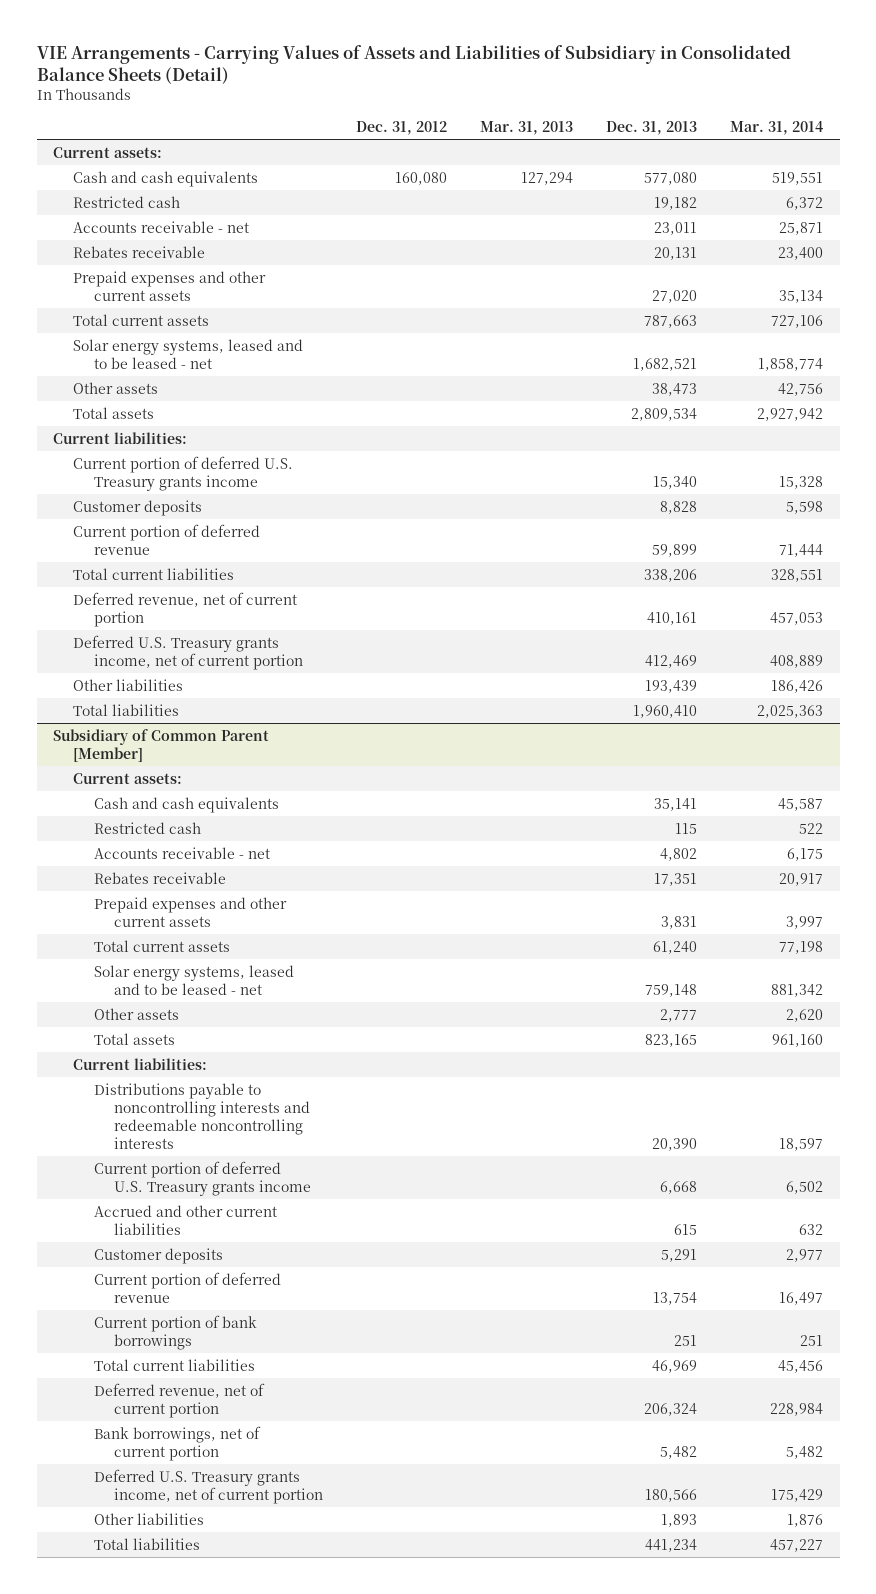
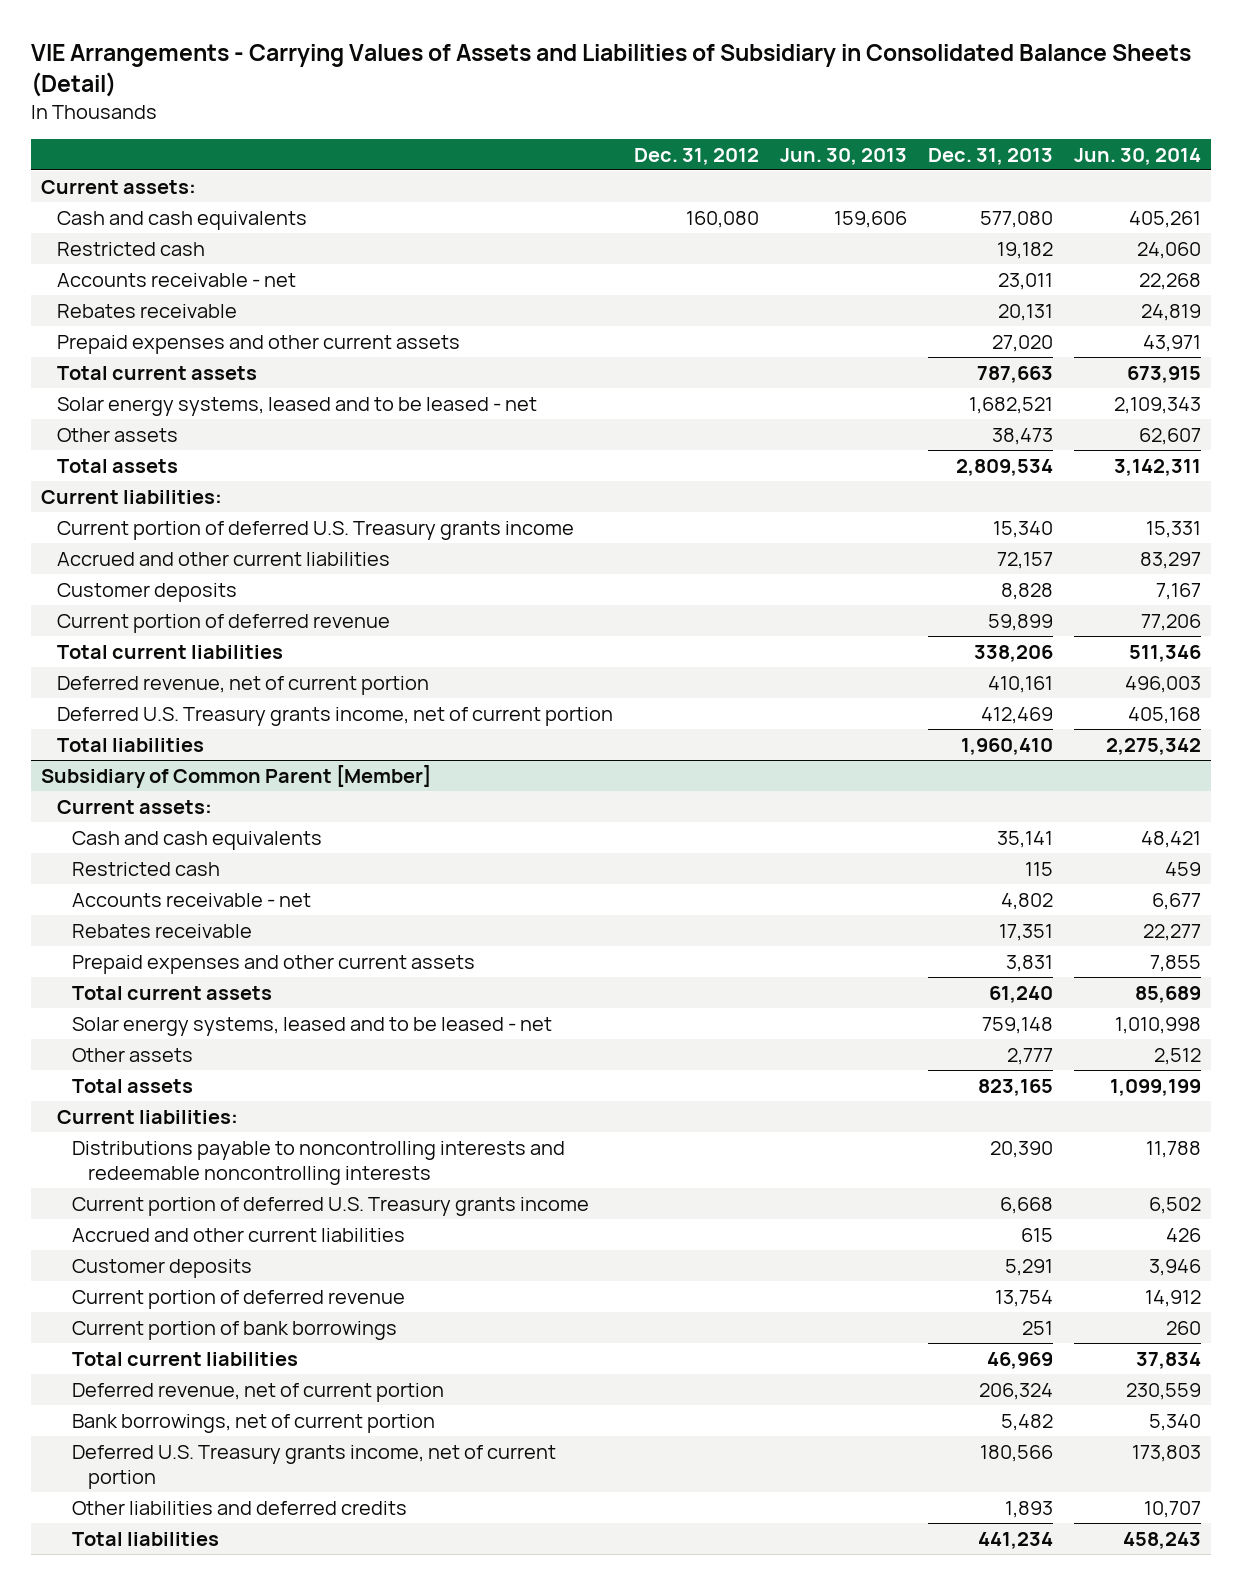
[479,120,573,135] Mar. 31, 2013 -> none
[730,120,824,135] Mar. 31, 2014 -> none
none -> [779,147,907,165] Jun. 30, 2013
none -> [1073,147,1201,165] Jun. 30, 2014
none -> [56,551,390,566] Accrued and other current liabilities
[73,678,184,691] Other liabilities -> none
[93,1512,204,1525] Other liabilities -> [72,1500,408,1515] Other liabilities and deferred credits

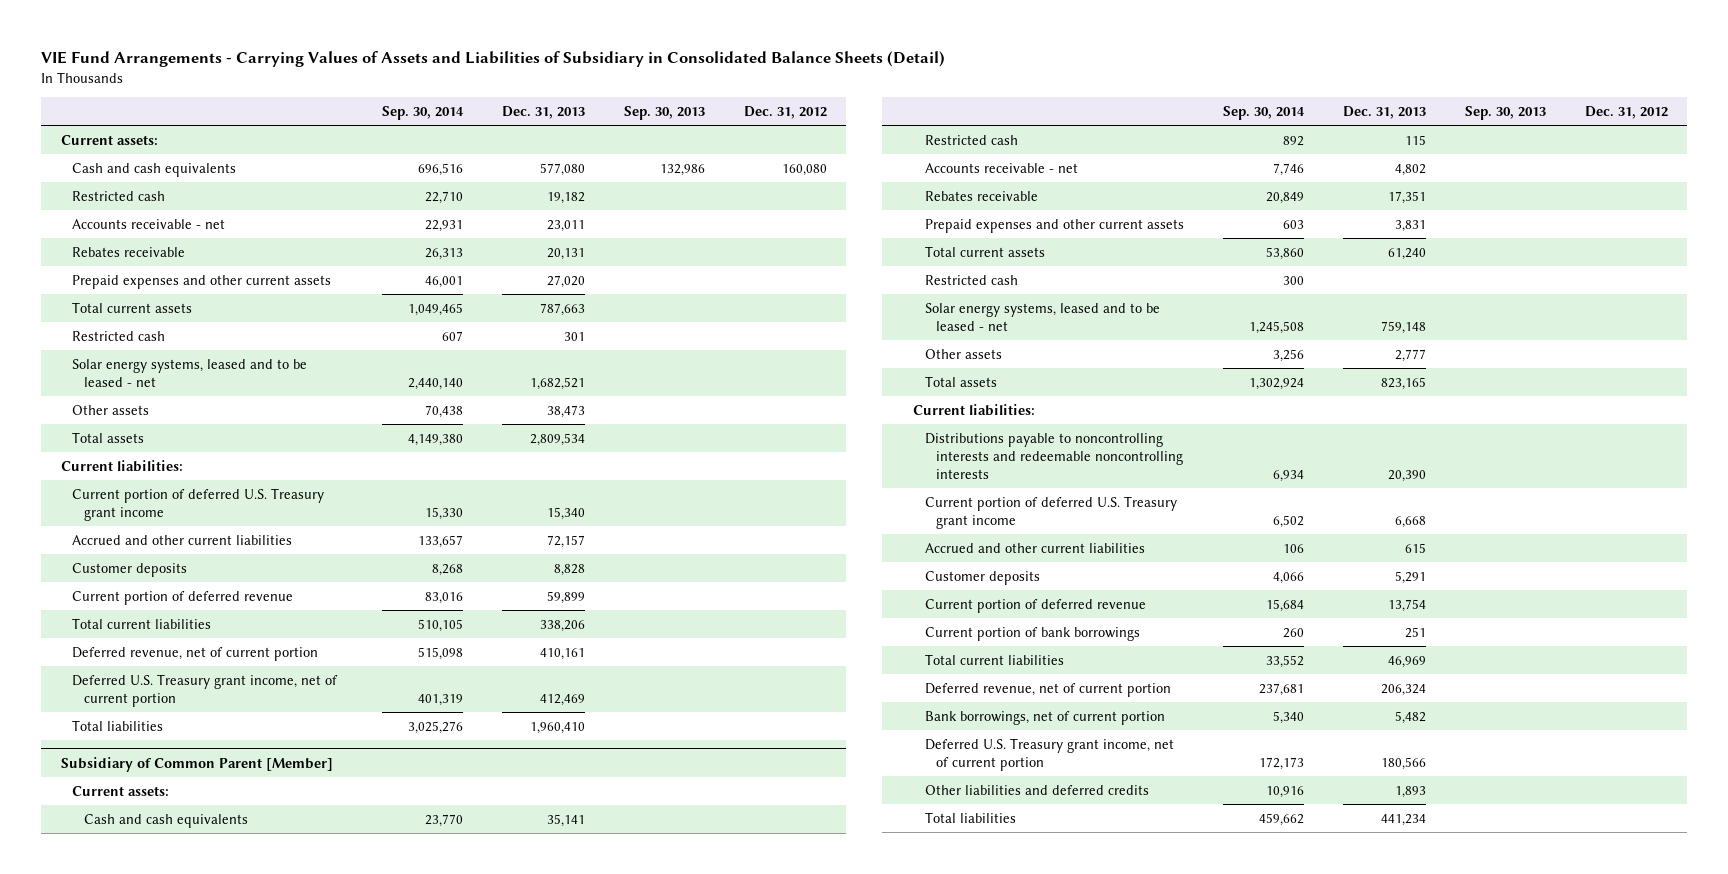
[30,44,1191,98] VIE Arrangements - Carrying Values of Assets and Liabilities of Subsidiary in Consolidated Balance Sheets (Detail) -> [41,51,946,68] VIE Fund Arrangements - Carrying Values of Assets and Liabilities of Subsidiary in Consolidated Balance Sheets (Detail)
[779,147,907,165] Jun. 30, 2013 -> none
[1073,147,1201,165] Jun. 30, 2014 -> none
none -> [381,105,464,120] Sep. 30, 2014
none -> [623,105,705,120] Sep. 30, 2013
none -> [72,330,166,341] Restricted cash
[56,520,574,540] Current portion of deferred U.S. Treasury grants income -> [72,487,325,521] Current portion of deferred U.S. Treasury grant income
[56,706,613,726] Deferred U.S. Treasury grants income, net of current portion -> [72,673,339,707] Deferred U.S. Treasury grant income, net of current portion
none -> [924,274,1018,285] Restricted cash
[72,1196,590,1216] Current portion of deferred U.S. Treasury grants income -> [924,495,1177,529] Current portion of deferred U.S. Treasury grant income
[72,1444,557,1489] Deferred U.S. Treasury grants income, net of current portion -> [924,737,1174,771] Deferred U.S. Treasury grant income, net of current portion

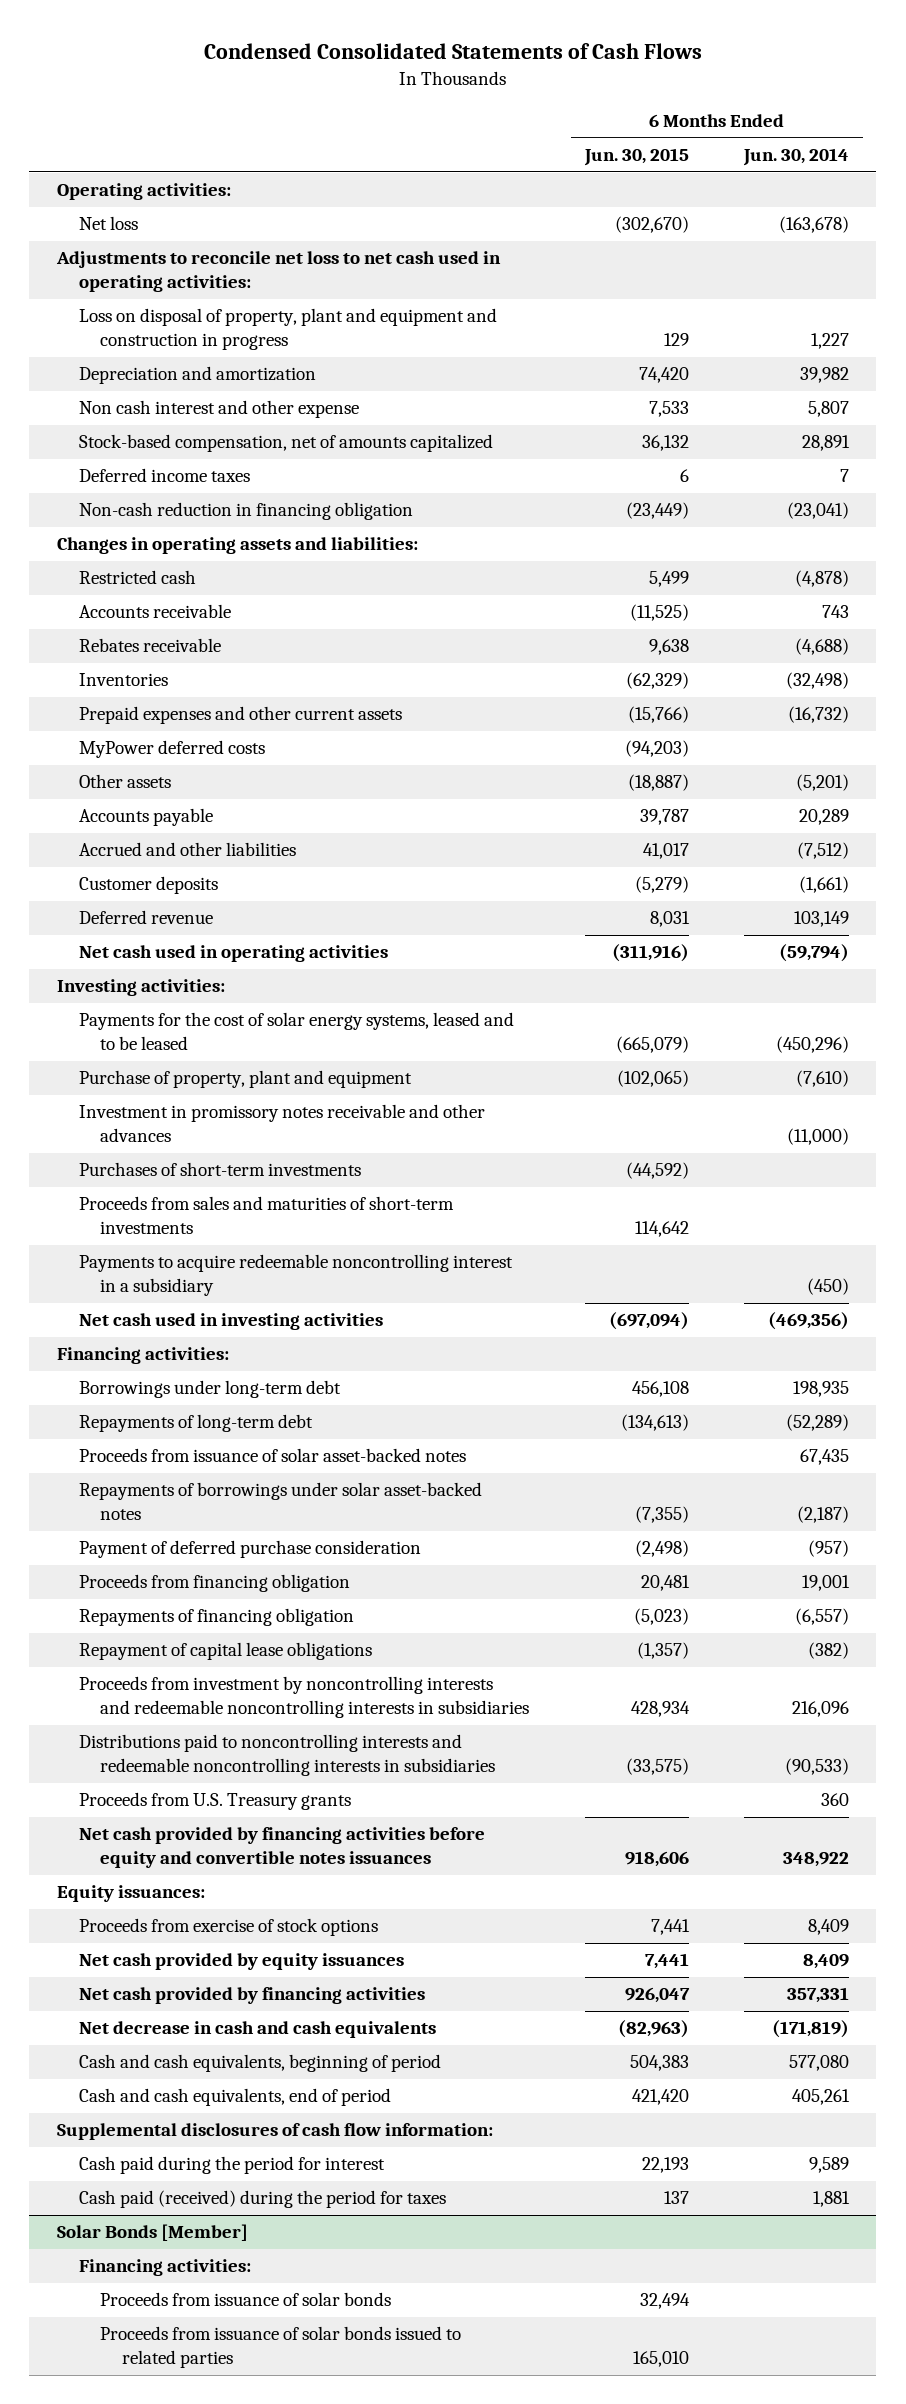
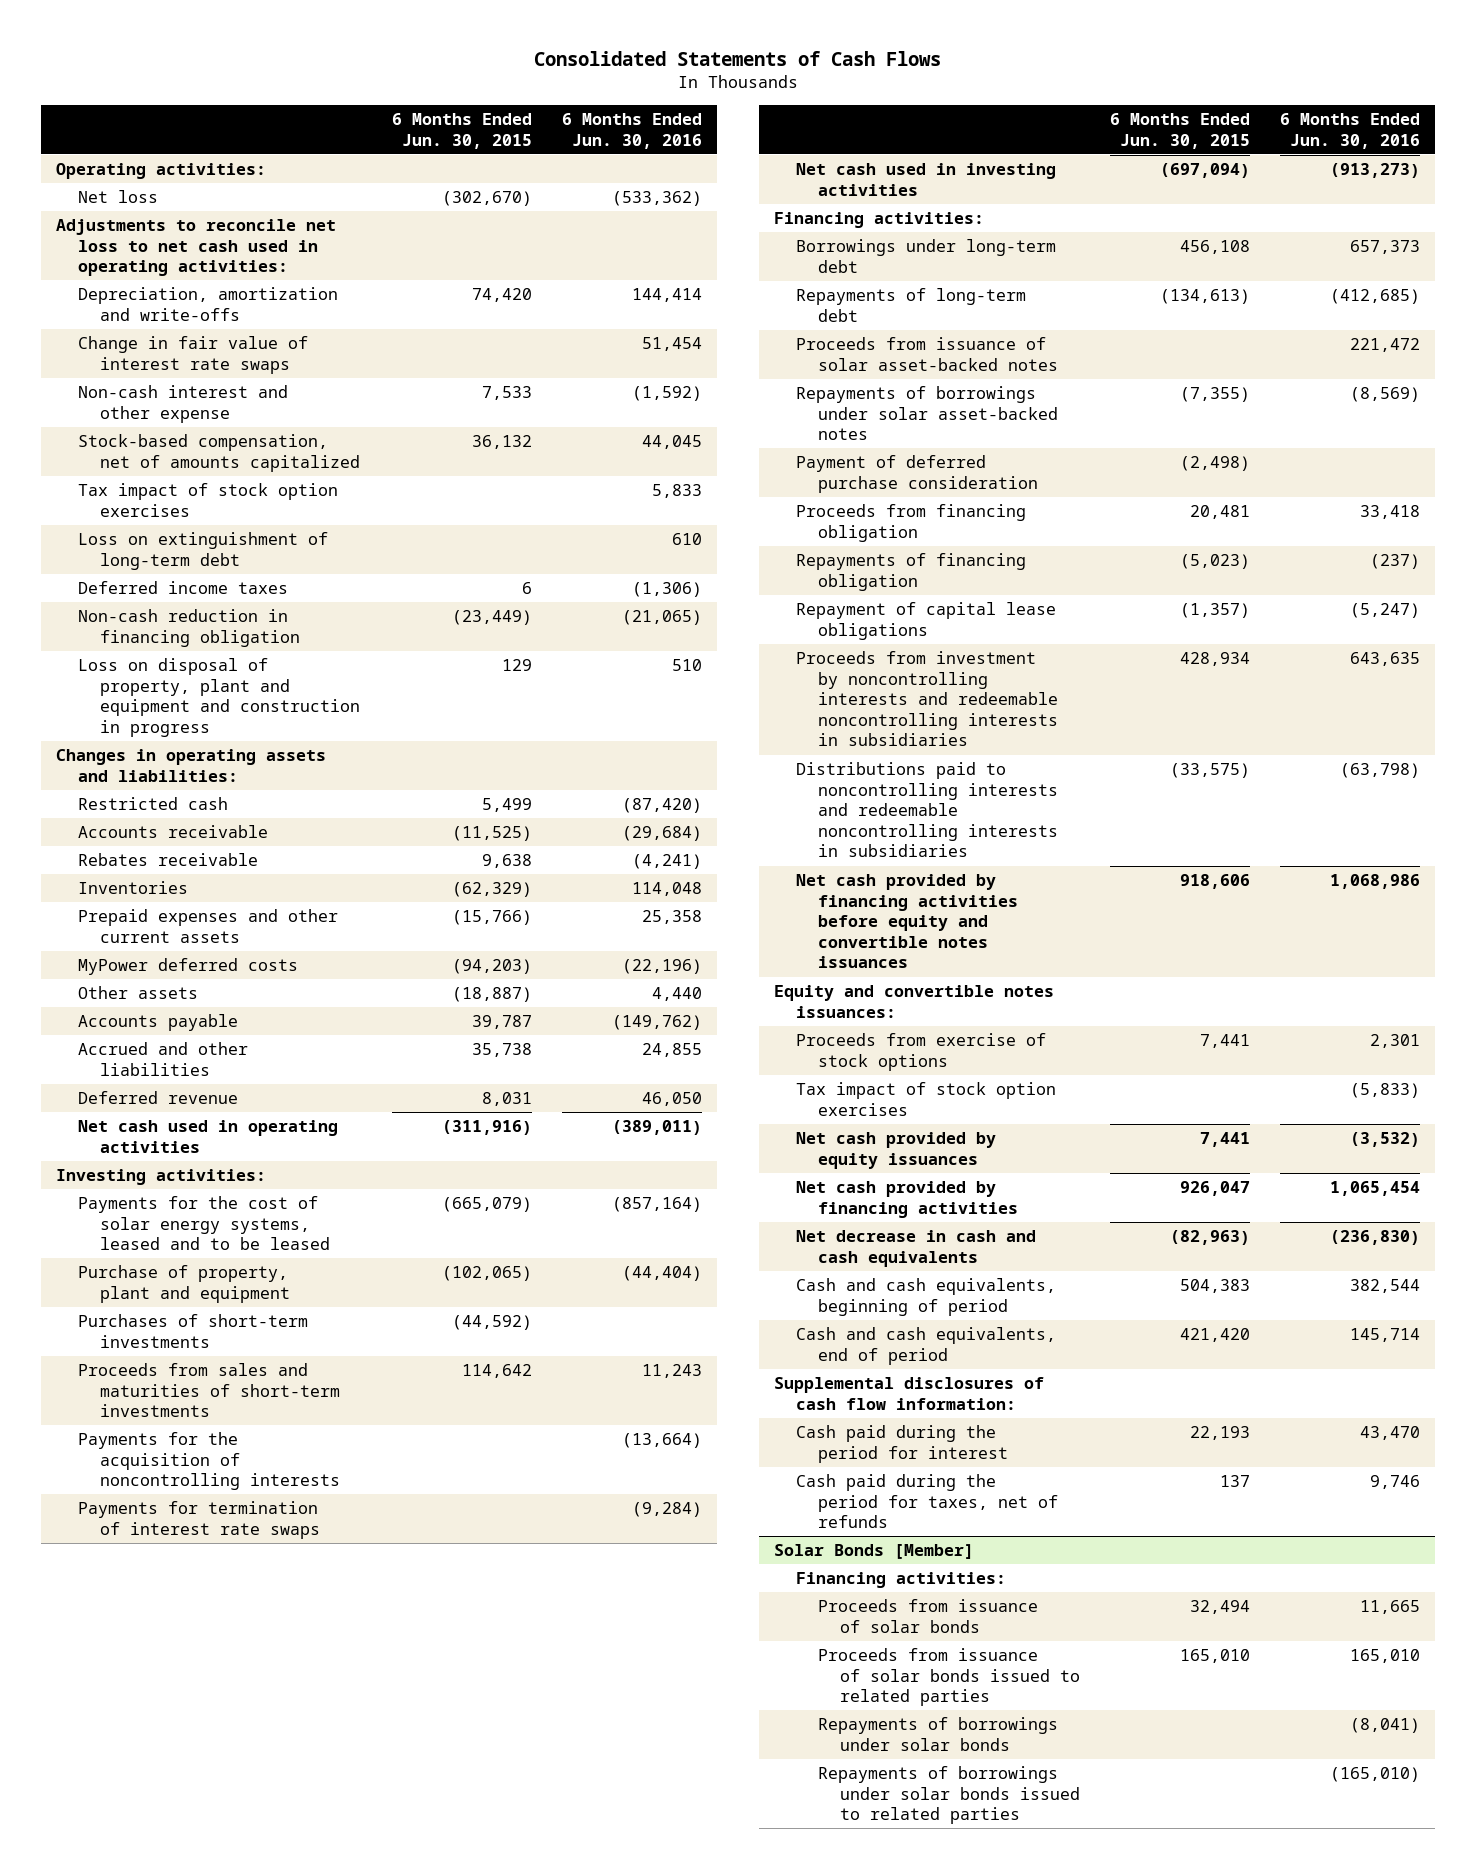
[203,43,702,60] Condensed Consolidated Statements of Cash Flows -> [534,51,942,67] Consolidated Statements of Cash Flows
[742,148,849,167] Jun. 30, 2014 -> none
none -> [562,112,703,149] 6 Months Ended Jun. 30, 2016
[78,366,316,385] Depreciation and amortization -> [77,287,338,321] Depreciation, amortization and write-offs
none -> [77,336,308,374] Change in fair value of interest rate swaps
[78,400,359,419] Non cash interest and other expense -> [77,385,288,423] Non-cash interest and other expense
none -> [77,483,338,517] Tax impact of stock option exercises
none -> [77,532,328,570] Loss on extinguishment of long-term debt
[78,308,497,351] Loss on disposal of property, plant and equipment and construction in progress -> [77,658,360,737] Loss on disposal of property, plant and equipment and construction in progress
[78,876,218,895] Customer deposits -> none
[642,843,689,860] 41,017 -> [472,1043,533,1058] 35,738
[78,1104,485,1143] Investment in promissory notes receivable and other advances -> none
[78,1254,513,1297] Payments to acquire redeemable noncontrolling interest in a subsidiary -> none
none -> [77,1432,340,1491] Payments for the acquisition of noncontrolling interests
none -> [77,1501,320,1539] Payments for termination of interest rate swaps
[78,1792,351,1811] Proceeds from U.S. Treasury grants -> none
[56,1885,205,1903] Equity issuances: -> none
none -> [773,985,1054,1018] Equity and convertible notes issuances:
none -> [795,1082,1056,1116] Tax impact of stock option exercises
[78,2190,446,2209] Cash paid (received) during the period for taxes -> [795,1474,1058,1529] Cash paid during the period for taxes, net of refunds
none -> [817,1717,1058,1751] Repayments of borrowings under solar bonds
none -> [817,1766,1081,1825] Repayments of borrowings under solar bonds issued to related parties

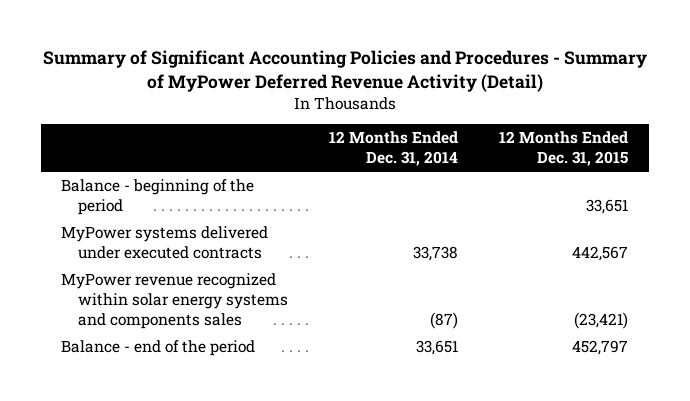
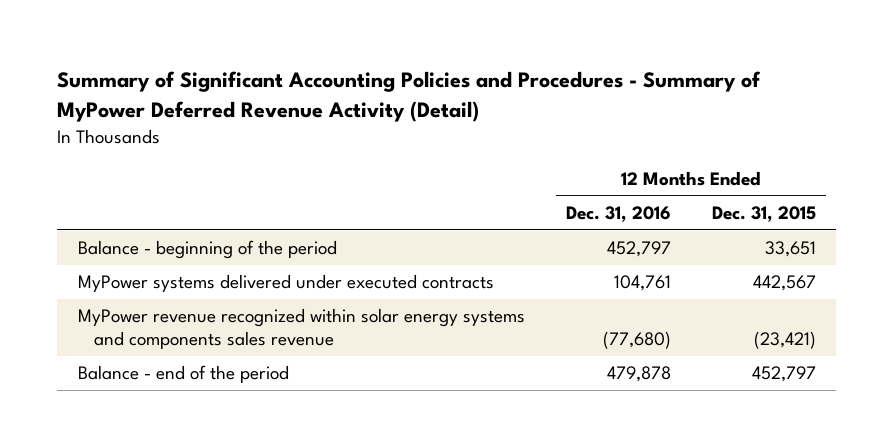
[329,131,459,167] 12 Months Ended Dec. 31, 2014 -> none
none -> [565,205,671,222] Dec. 31, 2016
[61,272,289,329] MyPower revenue recognized within solar energy systems and components sales -> [77,308,525,350] MyPower revenue recognized within solar energy systems and components sales revenue

